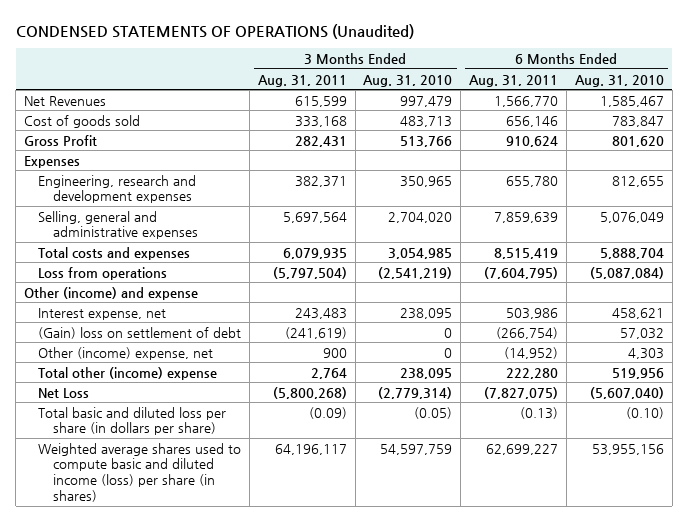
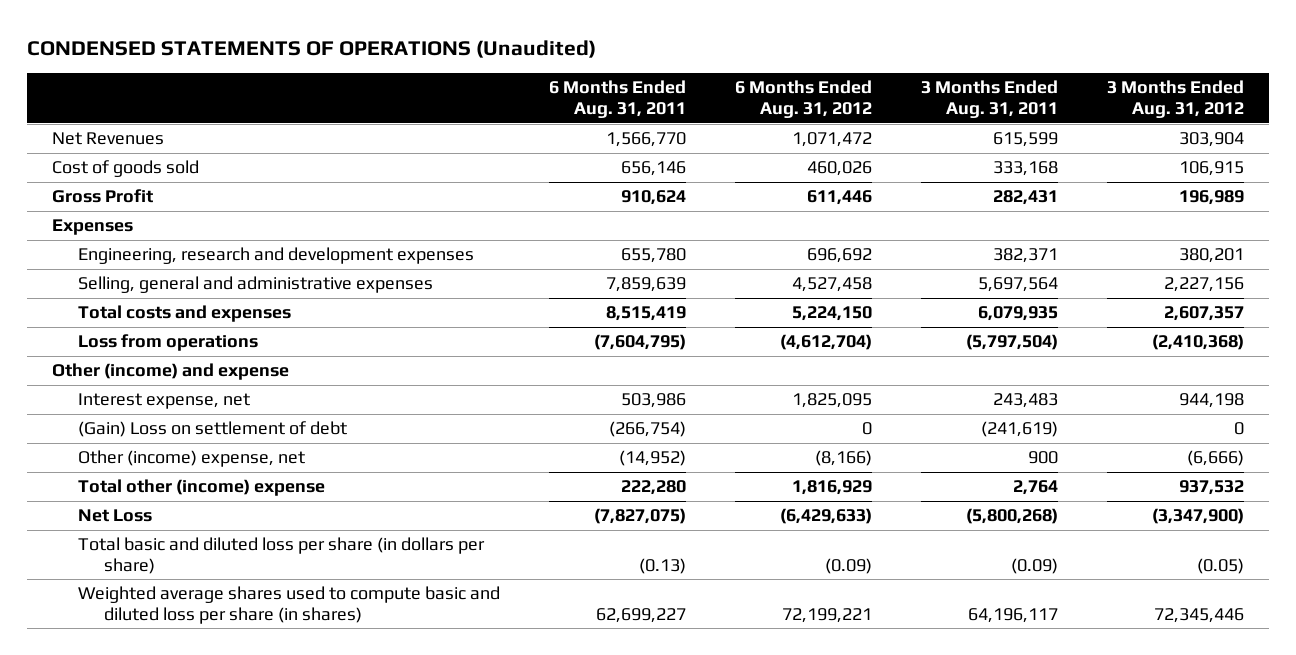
[363,74,453,87] Aug. 31, 2010 -> none
[574,74,664,87] Aug. 31, 2010 -> none
none -> [734,80,872,119] 6 Months Ended Aug. 31, 2012
none -> [1107,80,1245,119] 3 Months Ended Aug. 31, 2012
[38,326,242,339] (Gain) loss on settlement of debt -> [77,421,347,438] (Gain) Loss on settlement of debt
[38,442,242,502] Weighted average shares used to compute basic and diluted income (loss) per share (in shares) -> [77,586,500,624] Weighted average shares used to compute basic and diluted loss per share (in shares)

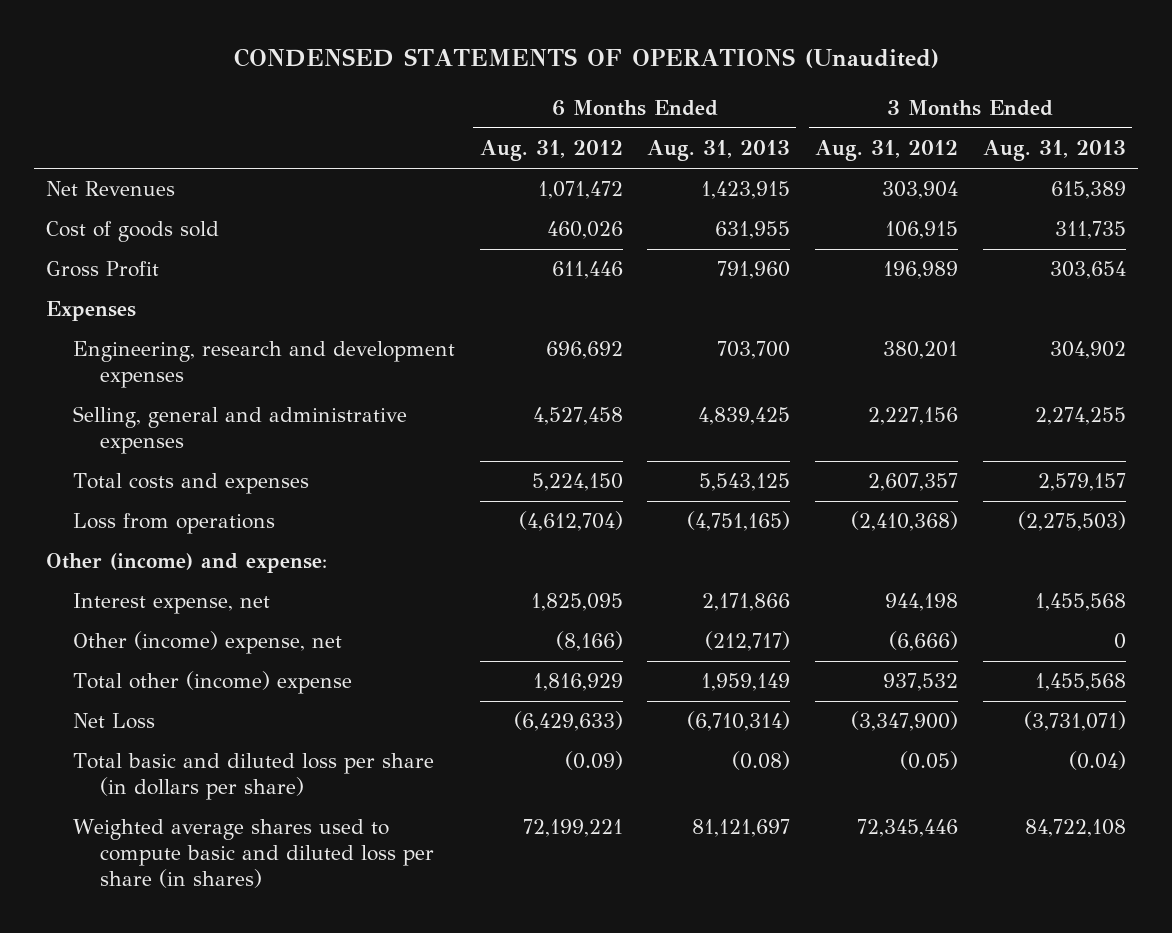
[548,80,686,119] 6 Months Ended Aug. 31, 2011 -> none
[921,80,1059,119] 3 Months Ended Aug. 31, 2011 -> none
none -> [647,140,791,162] Aug. 31, 2013
none -> [982,140,1126,162] Aug. 31, 2013
[51,363,289,381] Other (income) and expense -> [46,553,328,574] Other (income) and expense:
[77,421,347,438] (Gain) Loss on settlement of debt -> none

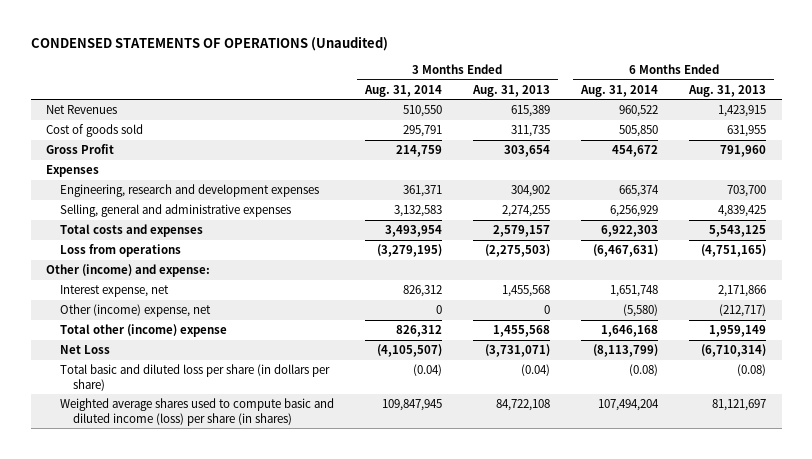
[479,140,623,162] Aug. 31, 2012 -> none
[814,140,958,162] Aug. 31, 2012 -> none
none -> [363,84,442,97] Aug. 31, 2014
none -> [580,84,659,97] Aug. 31, 2014
[72,819,434,889] Weighted average shares used to compute basic and diluted loss per share (in shares) -> [59,398,334,426] Weighted average shares used to compute basic and diluted income (loss) per share (in shares)

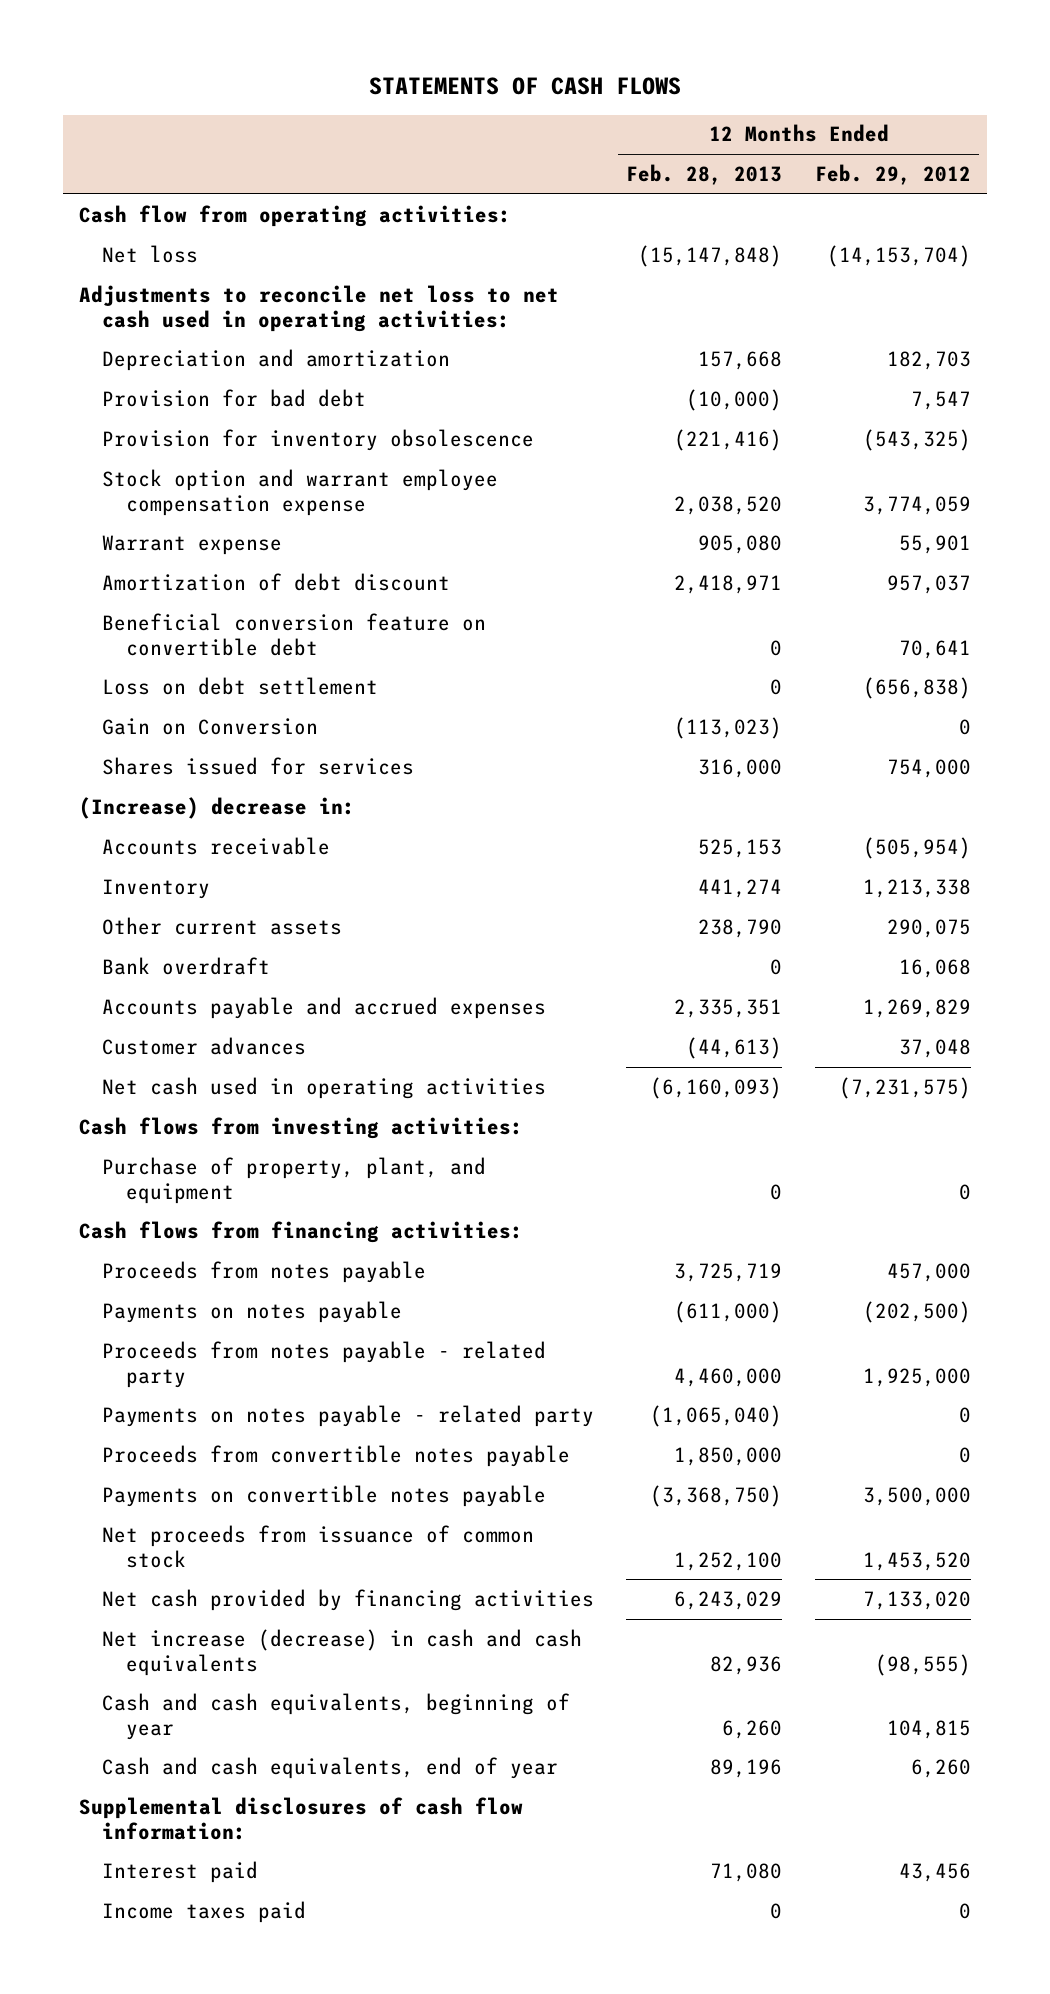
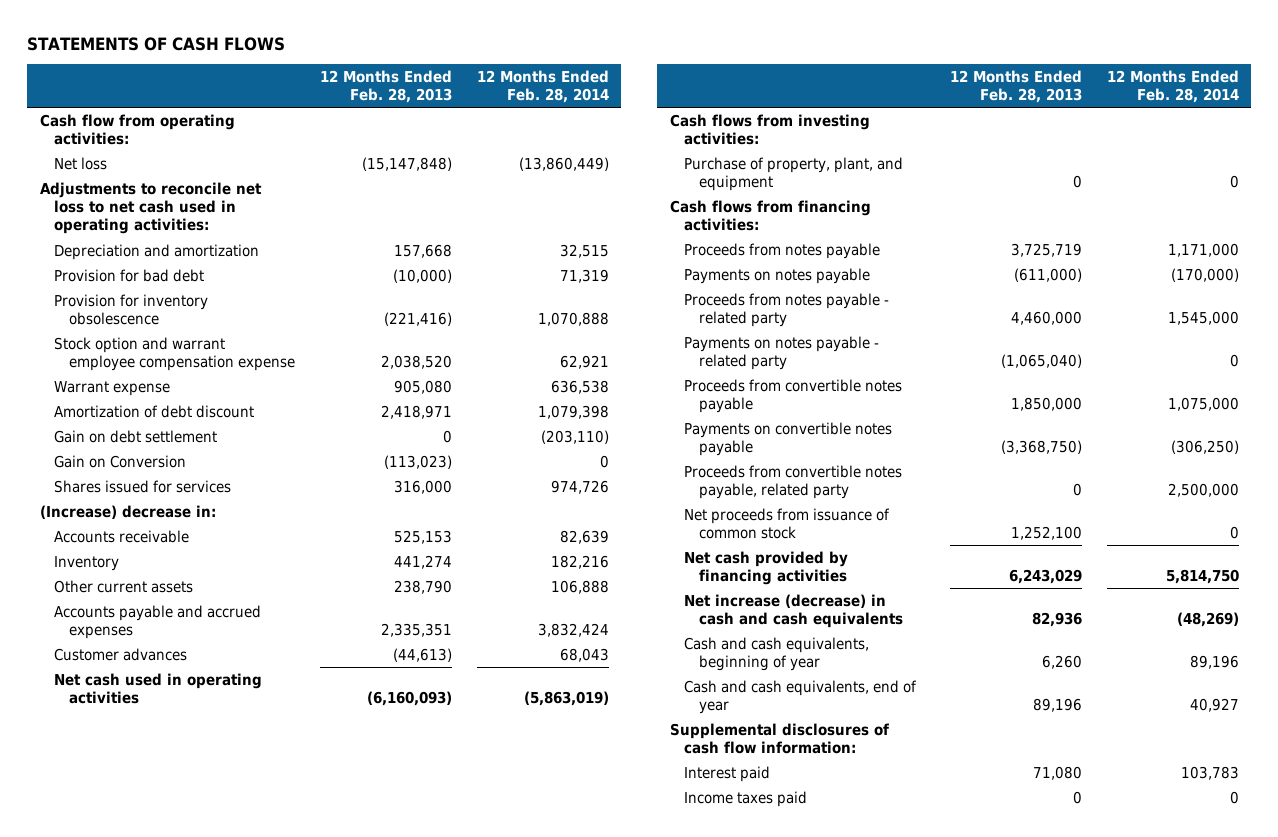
[814,164,971,186] Feb. 29, 2012 -> none
none -> [476,69,609,104] 12 Months Ended Feb. 28, 2014
[102,612,487,656] Beneficial conversion feature on convertible debt -> none
[102,676,379,695] Loss on debt settlement -> [54,429,218,443] Gain on debt settlement
[102,956,271,975] Bank overdraft -> none
none -> [684,464,903,500] Proceeds from convertible notes payable, related party

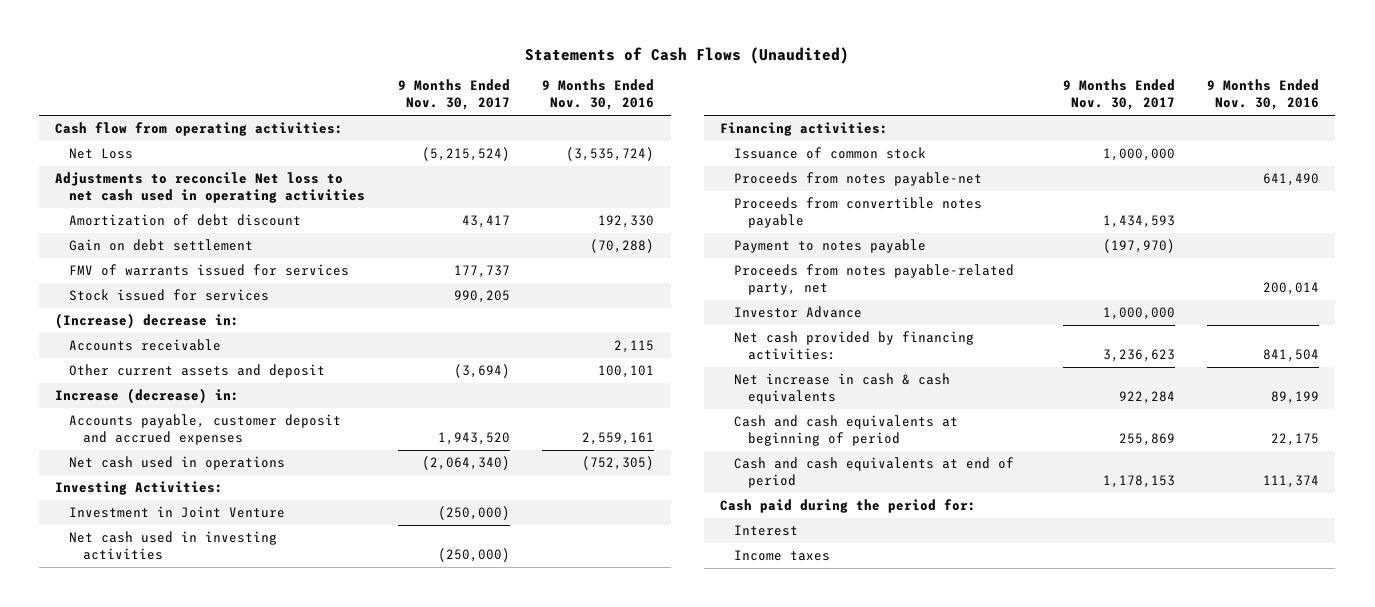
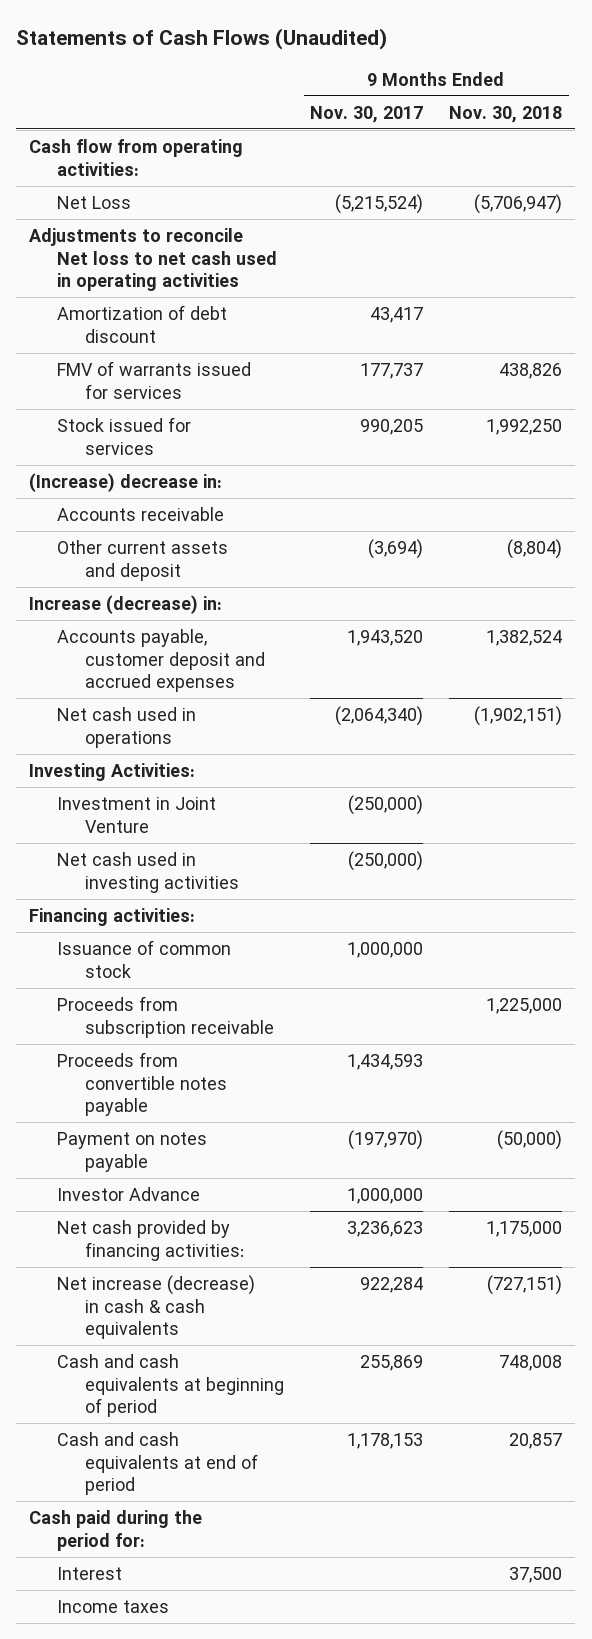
[542,79,655,111] 9 Months Ended Nov. 30, 2016 -> none
none -> [449,105,563,123] Nov. 30, 2018
[69,239,254,252] Gain on debt settlement -> none
[733,172,982,187] Proceeds from notes payable-net -> none
none -> [57,995,275,1038] Proceeds from subscription receivable
[733,264,1014,296] Proceeds from notes payable-related party, net -> none
[733,239,926,254] Payment to notes payable -> [57,1131,208,1172] Payment on notes payable
[733,373,950,405] Net increase in cash & cash equivalents -> [57,1274,256,1340] Net increase (decrease) in cash & cash equivalents

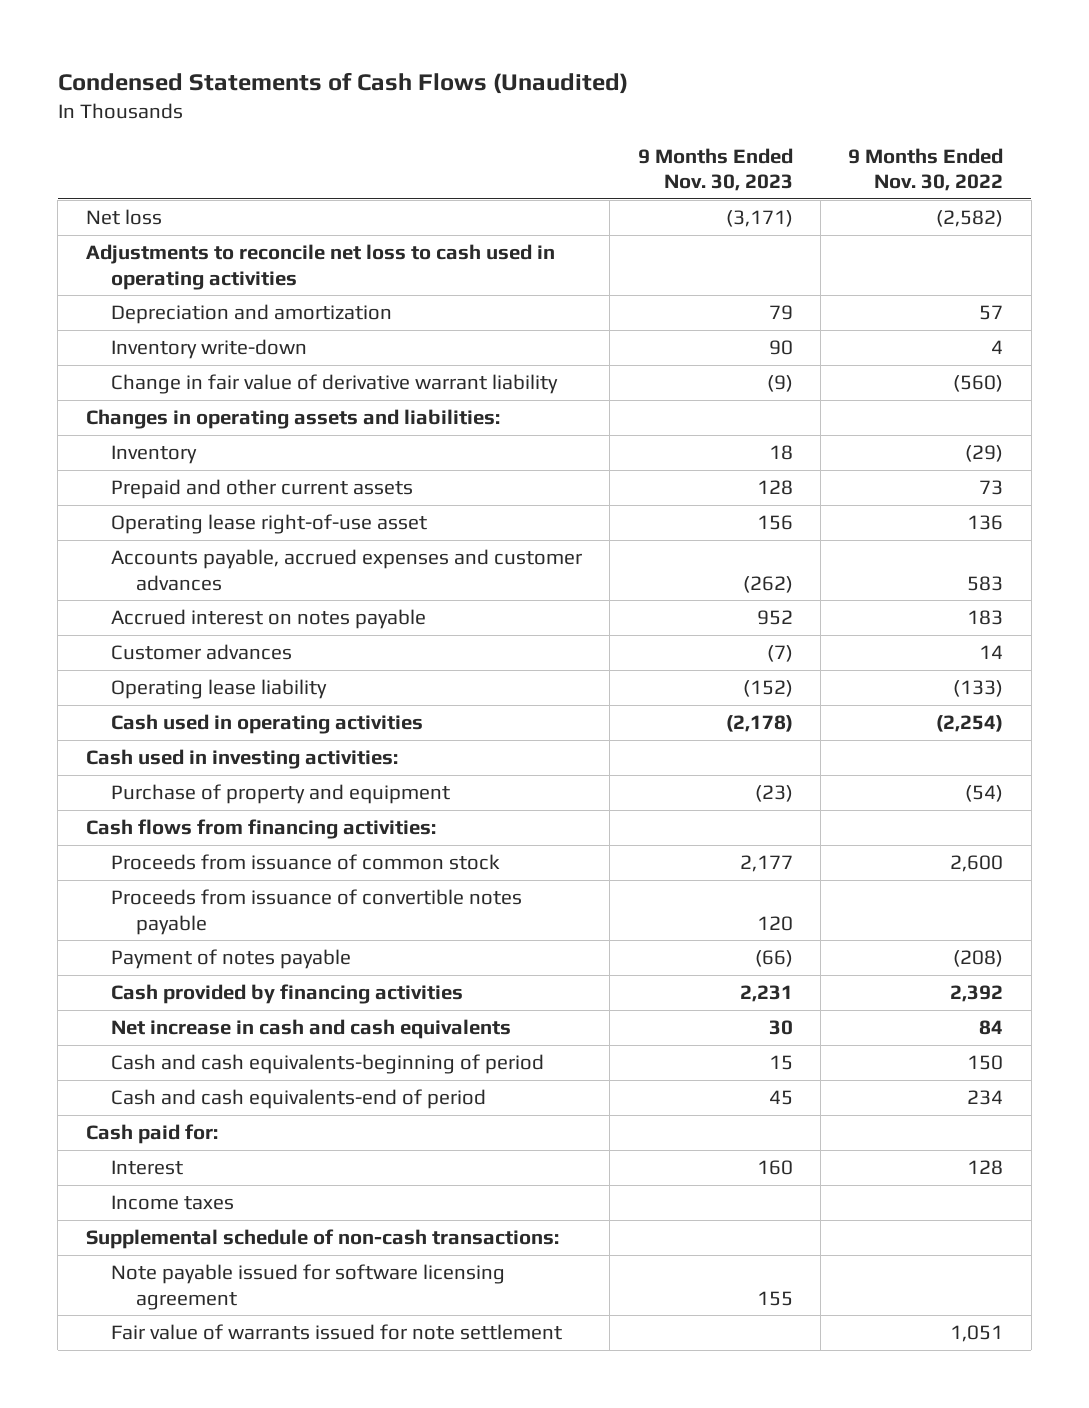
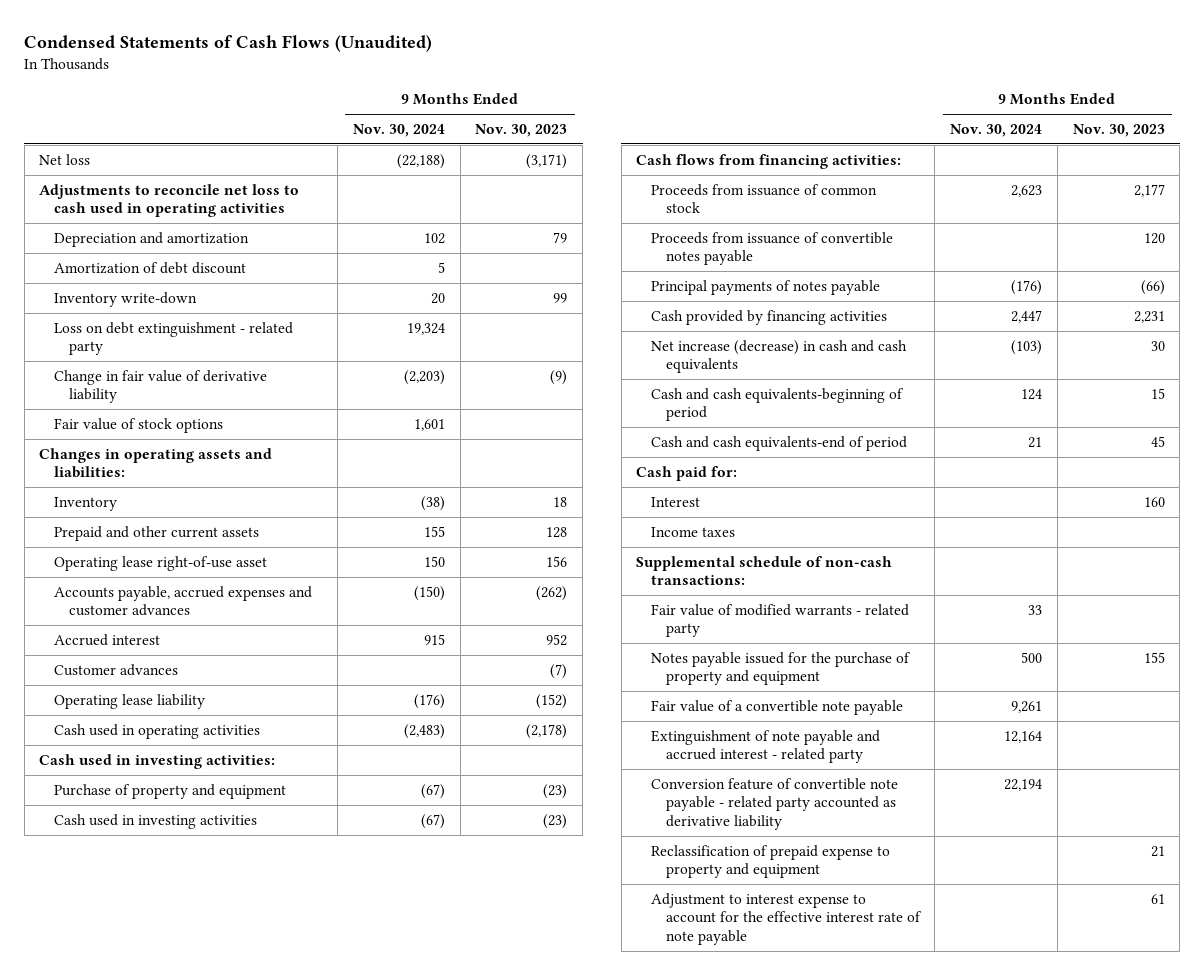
[848,147,1004,192] 9 Months Ended Nov. 30, 2022 -> none
none -> [353,124,446,138] Nov. 30, 2024
none -> [53,261,246,274] Amortization of debt discount
[768,339,793,355] 90 -> [553,292,568,303] 99
none -> [53,321,293,356] Loss on debt extinguishment - related party
[110,373,558,394] Change in fair value of derivative warrant liability -> [53,369,267,404] Change in fair value of derivative liability
none -> [53,417,223,433] Fair value of stock options
[110,608,426,629] Accrued interest on notes payable -> [53,633,160,646] Accrued interest
none -> [53,813,257,829] Cash used in investing activities
[110,948,351,969] Payment of notes payable -> [651,279,881,295] Principal payments of notes payable
[110,1018,511,1039] Net increase in cash and cash equivalents -> [651,339,908,374] Net increase (decrease) in cash and cash equivalents
[110,1323,562,1340] Fair value of warrants issued for note settlement -> none
none -> [651,603,910,638] Fair value of modified warrants - related party
[110,1263,505,1310] Note payable issued for software licensing agreement -> [651,651,912,686] Notes payable issued for the purchase of property and equipment
none -> [651,699,904,715] Fair value of a convertible note payable
none -> [651,729,881,764] Extinguishment of note payable and accrued interest - related party
none -> [651,777,899,831] Conversion feature of convertible note payable - related party accounted as derivative liability
none -> [651,844,891,879] Reclassification of prepaid expense to property and equipment
none -> [651,892,922,946] Adjustment to interest expense to account for the effective interest rate of note payable

